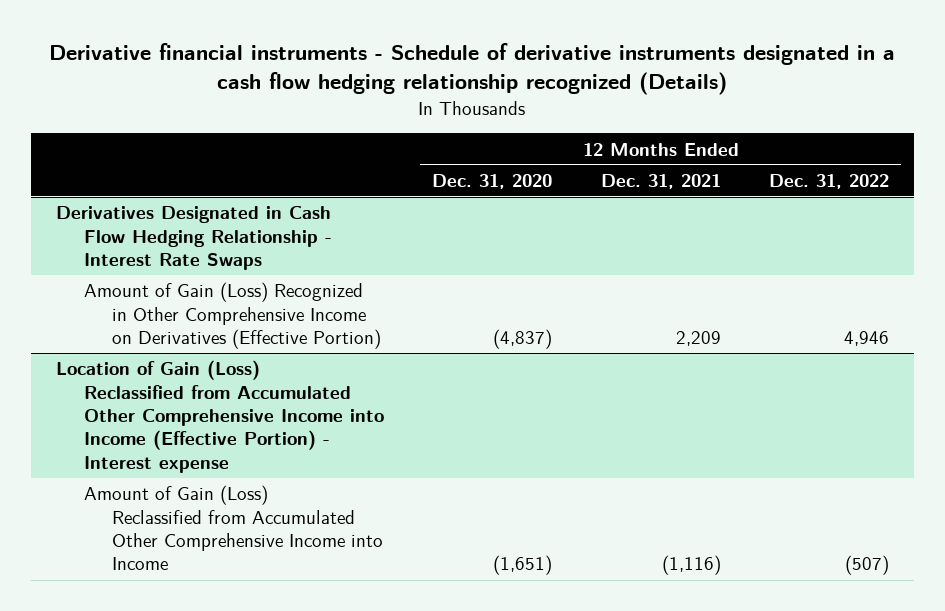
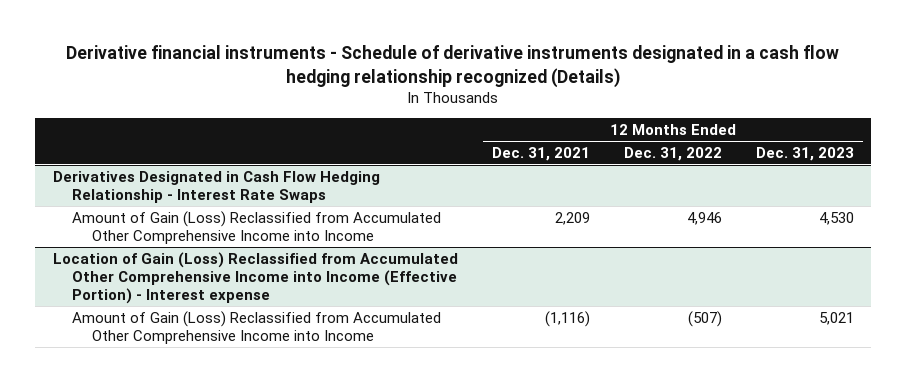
[432,173,553,189] Dec. 31, 2020 -> none
none -> [756,146,855,161] Dec. 31, 2023
[83,282,381,350] Amount of Gain (Loss) Recognized in Other Comprehensive Income on Derivatives (Effective Portion) -> [72,210,442,244] Amount of Gain (Loss) Reclassified from Accumulated Other Comprehensive Income into Income

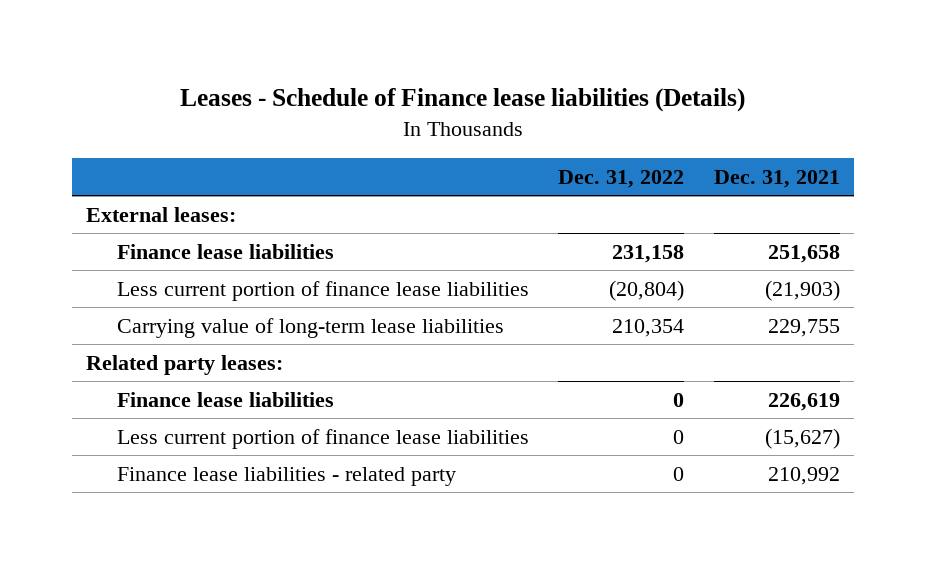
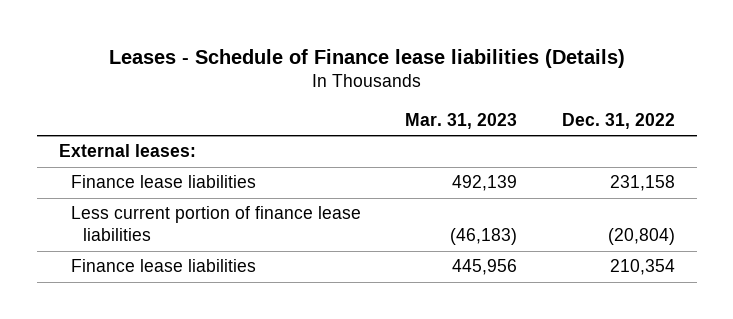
[713,169,840,188] Dec. 31, 2021 -> none
none -> [405,112,518,129] Mar. 31, 2023
[86,354,284,375] Related party leases: -> none
[117,391,335,407] Finance lease liabilities -> none
[117,428,530,449] Less current portion of finance lease liabilities -> none
[117,466,457,486] Finance lease liabilities - related party -> none
[117,317,505,338] Carrying value of long-term lease liabilities -> [70,259,256,273] Finance lease liabilities

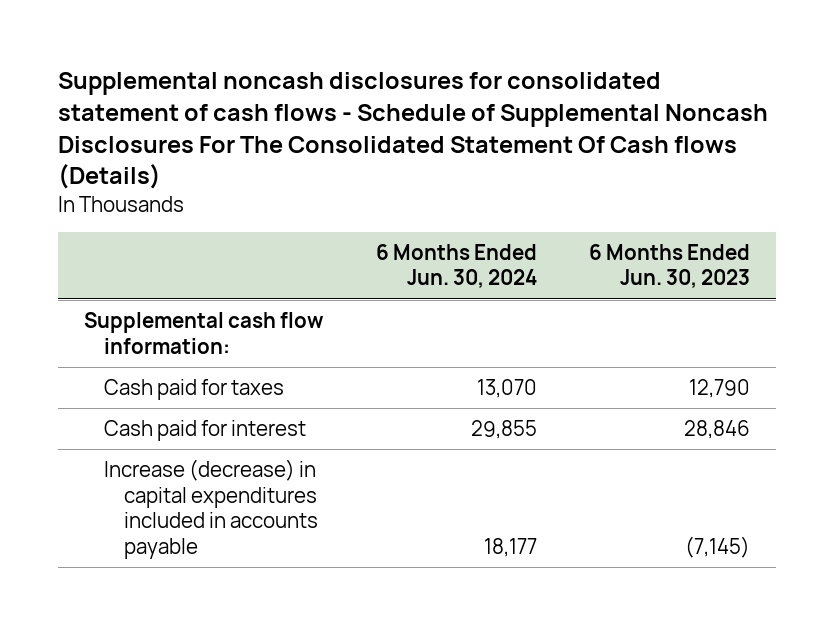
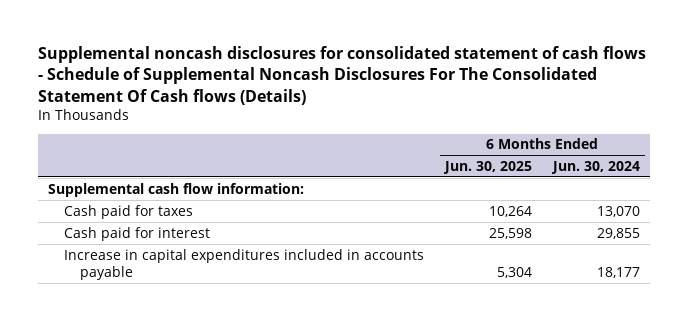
[589,243,751,289] 6 Months Ended Jun. 30, 2023 -> none
none -> [443,160,533,174] Jun. 30, 2025
[104,458,319,559] Increase (decrease) in capital expenditures included in accounts payable -> [64,248,425,280] Increase in capital expenditures included in accounts payable

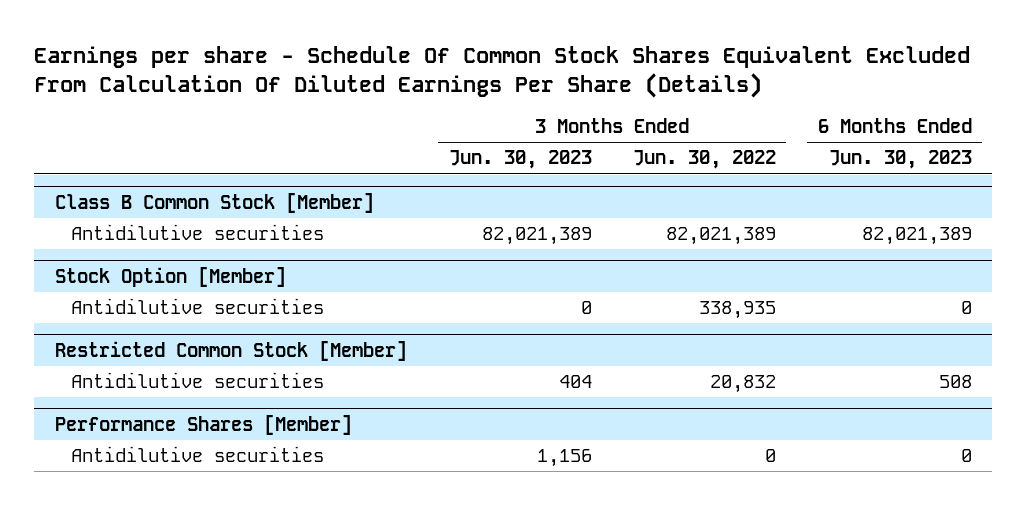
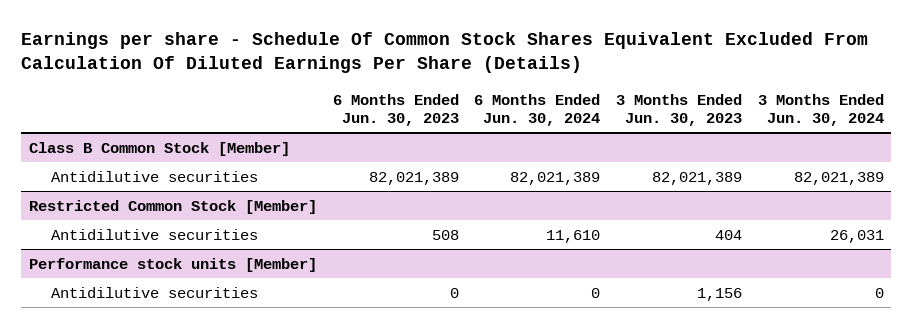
[633,150,777,170] Jun. 30, 2022 -> none
none -> [474,93,601,126] 6 Months Ended Jun. 30, 2024
none -> [757,93,884,126] 3 Months Ended Jun. 30, 2024
[55,266,287,287] Stock Option [Member] -> none
[71,298,325,315] Antidilutive securities -> none
[55,414,353,435] Performance Shares [Member] -> [29,257,318,272] Performance stock units [Member]

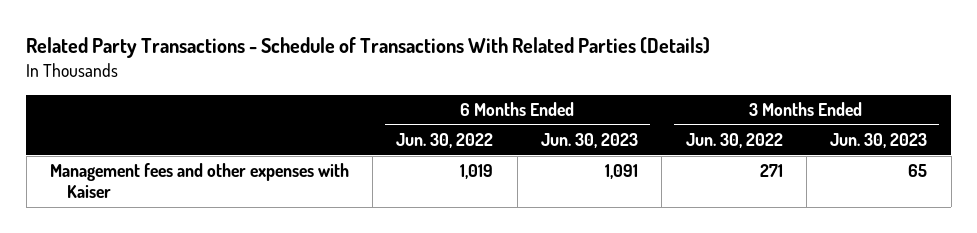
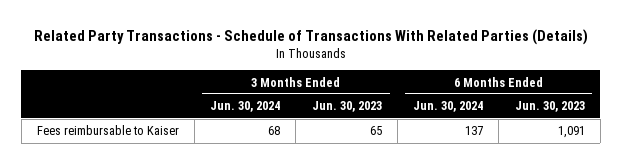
[396,133,494,149] Jun. 30, 2022 -> none
[685,133,783,149] Jun. 30, 2022 -> none
none -> [210,101,281,113] Jun. 30, 2024
none -> [413,101,484,113] Jun. 30, 2024
[49,163,349,199] Management fees and other expenses with Kaiser -> [36,125,179,136] Fees reimbursable to Kaiser

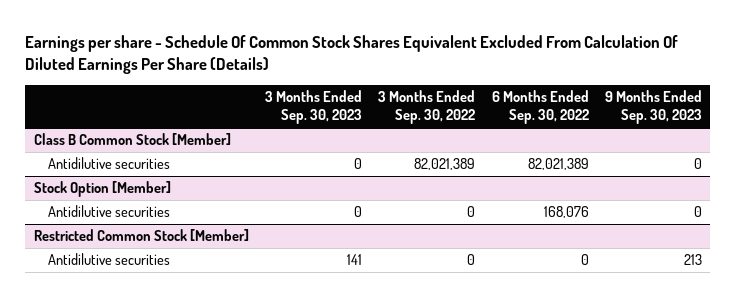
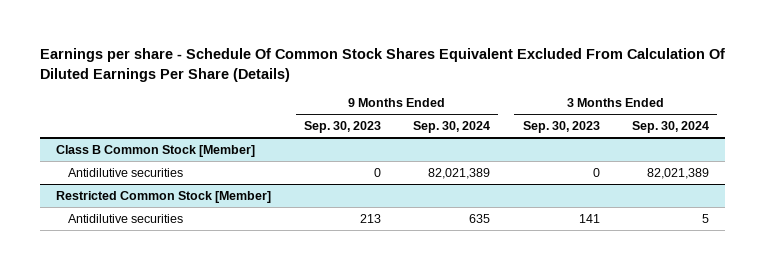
[378,90,476,125] 3 Months Ended Sep. 30, 2022 -> none
[491,90,589,125] 6 Months Ended Sep. 30, 2022 -> none
none -> [413,121,491,134] Sep. 30, 2024
none -> [631,121,709,134] Sep. 30, 2024
[33,181,171,198] Stock Option [Member] -> none
[48,205,171,218] Antidilutive securities -> none

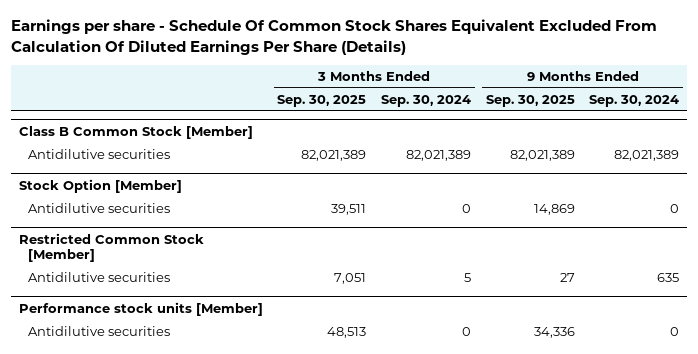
[303,121,381,134] Sep. 30, 2023 -> none
[522,121,600,134] Sep. 30, 2023 -> none
none -> [277,94,367,107] Sep. 30, 2025
none -> [485,94,575,107] Sep. 30, 2025
none -> [18,178,182,193] Stock Option [Member]
none -> [28,203,171,214] Antidilutive securities
none -> [18,301,263,316] Performance stock units [Member]
none -> [28,326,171,337] Antidilutive securities

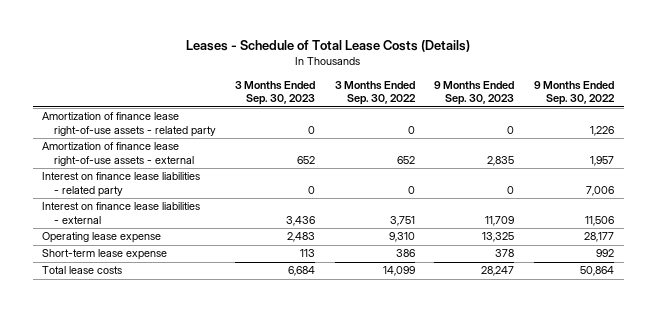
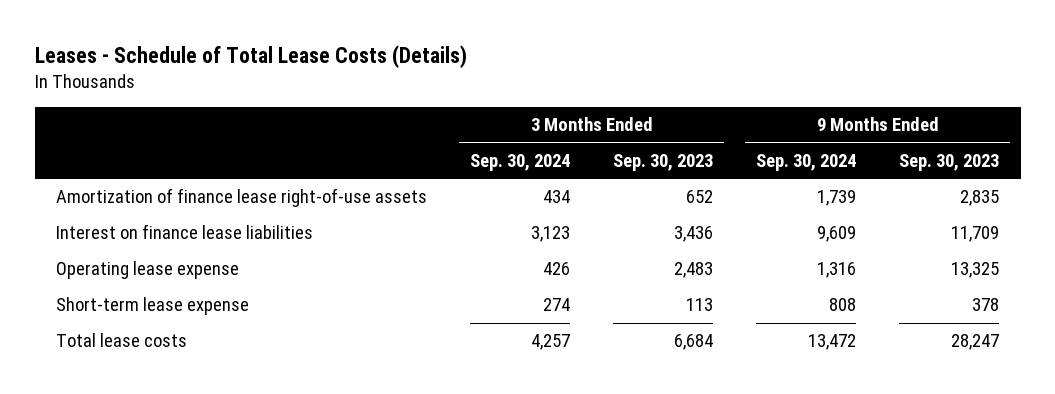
[334,80,416,106] 3 Months Ended Sep. 30, 2022 -> none
[533,80,615,106] 9 Months Ended Sep. 30, 2022 -> none
none -> [470,154,571,172] Sep. 30, 2024
none -> [756,154,857,172] Sep. 30, 2024
[42,112,216,137] Amortization of finance lease right-of-use assets - related party -> none
[42,172,201,197] Interest on finance lease liabilities - related party -> none
[42,142,194,166] Amortization of finance lease right-of-use assets - external -> [56,188,428,208] Amortization of finance lease right-of-use assets
[42,202,201,224] Interest on finance lease liabilities - external -> [56,224,314,240] Interest on finance lease liabilities

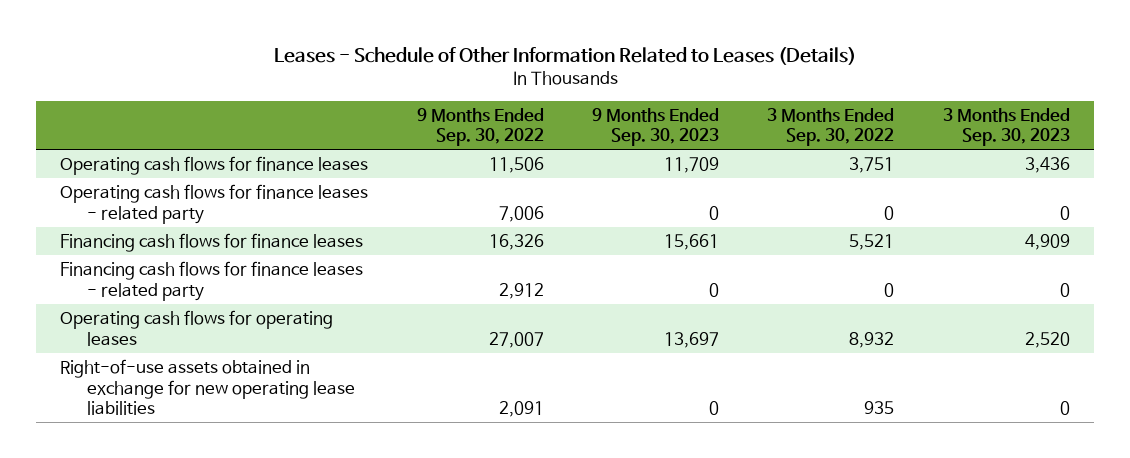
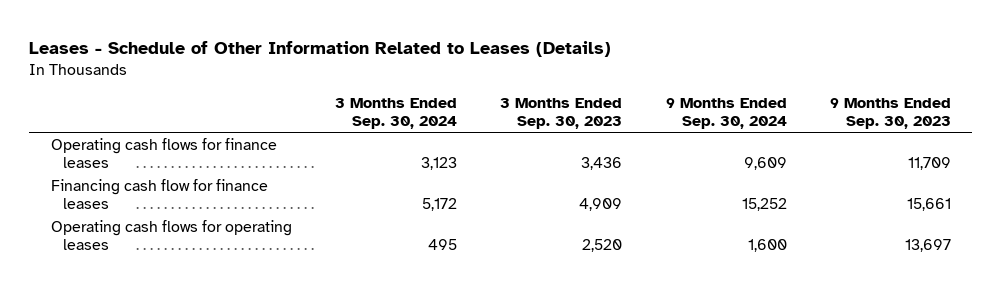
[416,107,544,147] 9 Months Ended Sep. 30, 2022 -> none
[767,107,895,147] 3 Months Ended Sep. 30, 2022 -> none
none -> [335,97,458,129] 3 Months Ended Sep. 30, 2024
none -> [665,97,787,129] 9 Months Ended Sep. 30, 2024
[60,183,369,224] Operating cash flows for finance leases - related party -> none
[60,260,364,301] Financing cash flows for finance leases - related party -> none
[60,232,364,252] Financing cash flows for finance leases -> [51,178,269,210] Financing cash flow for finance leases
[60,358,355,416] Right-of-use assets obtained in exchange for new operating lease liabilities -> none

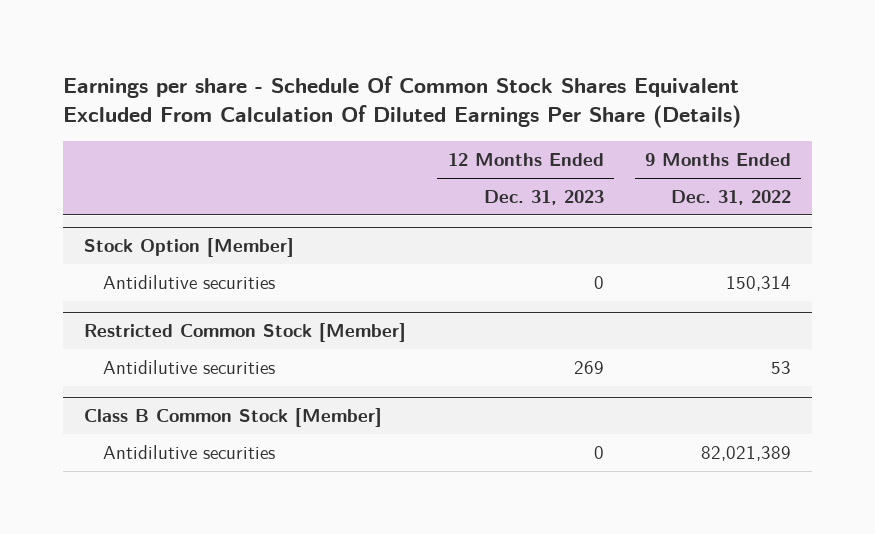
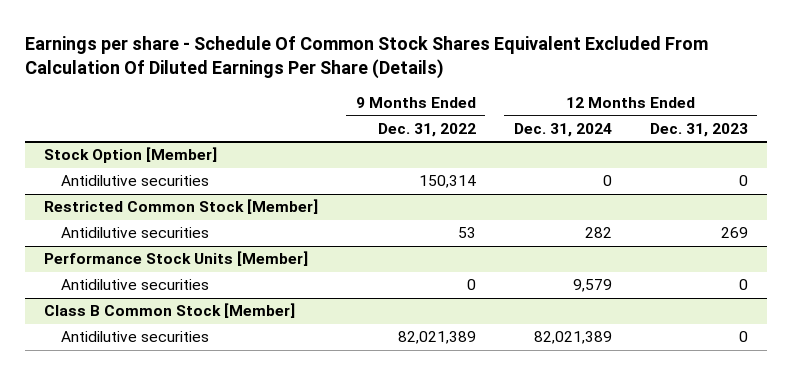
none -> [513,122,612,137] Dec. 31, 2024
none -> [44,251,309,267] Performance Stock Units [Member]
none -> [60,279,209,291] Antidilutive securities

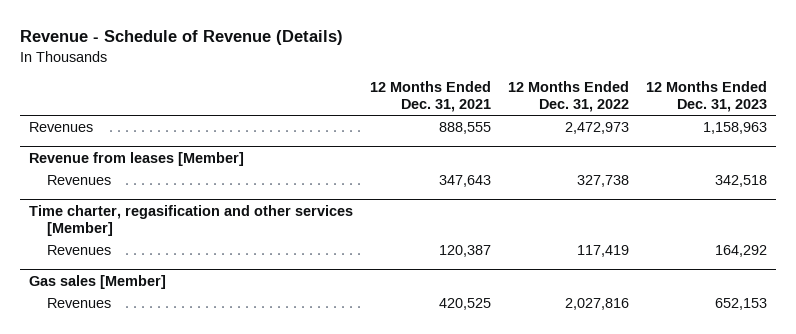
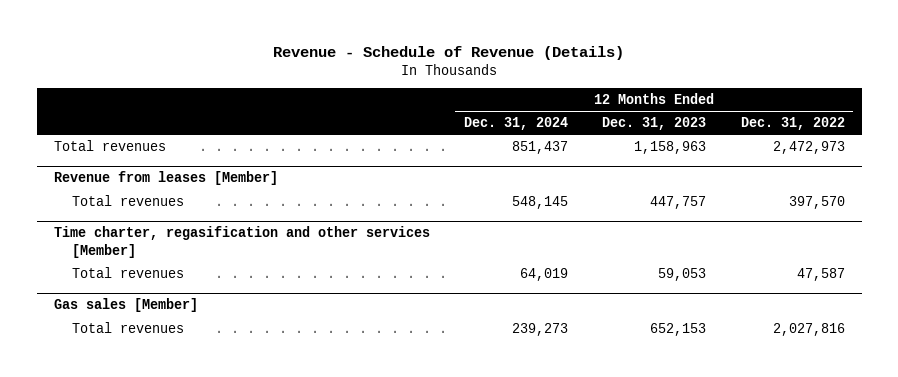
[369,80,491,112] 12 Months Ended Dec. 31, 2021 -> none
none -> [464,117,569,131] Dec. 31, 2024
[28,122,93,133] Revenues -> [53,139,166,151] Total revenues
[46,175,111,186] Revenues -> [72,194,185,206] Total revenues
[576,175,629,188] 327,738 -> [788,195,845,209] 397,570
[715,175,768,188] 342,518 -> [650,195,707,209] 447,757
[46,245,111,256] Revenues -> [72,266,185,278] Total revenues
[576,245,629,258] 117,419 -> [796,267,845,281] 47,587
[715,245,768,258] 164,292 -> [658,267,707,281] 59,053
[46,298,111,309] Revenues -> [72,321,185,333] Total revenues

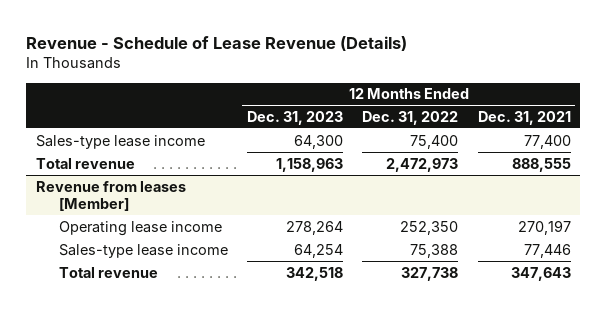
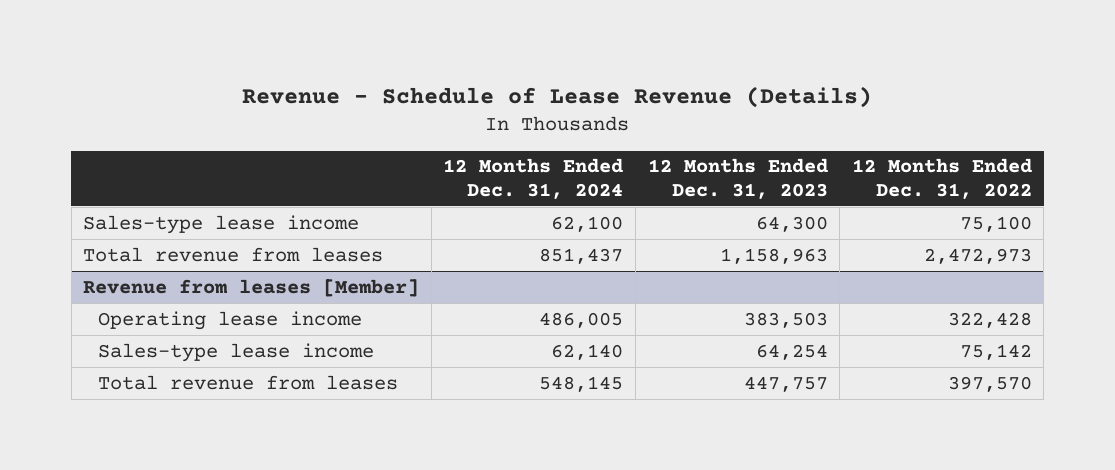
[477,110,571,125] Dec. 31, 2021 -> none
none -> [443,158,624,199] 12 Months Ended Dec. 31, 2024
[410,134,459,149] 75,400 -> [959,215,1032,232] 75,100
[35,157,135,169] Total revenue -> [83,246,384,262] Total revenue from leases
[286,220,344,235] 278,264 -> [743,311,828,328] 383,503
[400,220,459,235] 252,350 -> [947,311,1032,328] 322,428
[410,243,459,258] 75,388 -> [959,343,1032,360] 75,142
[58,266,158,278] Total revenue -> [97,374,398,390] Total revenue from leases
[286,266,344,281] 342,518 -> [743,375,828,392] 447,757
[401,266,459,281] 327,738 -> [947,375,1032,392] 397,570

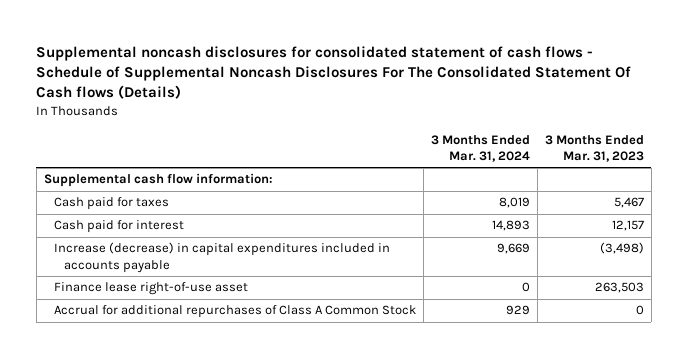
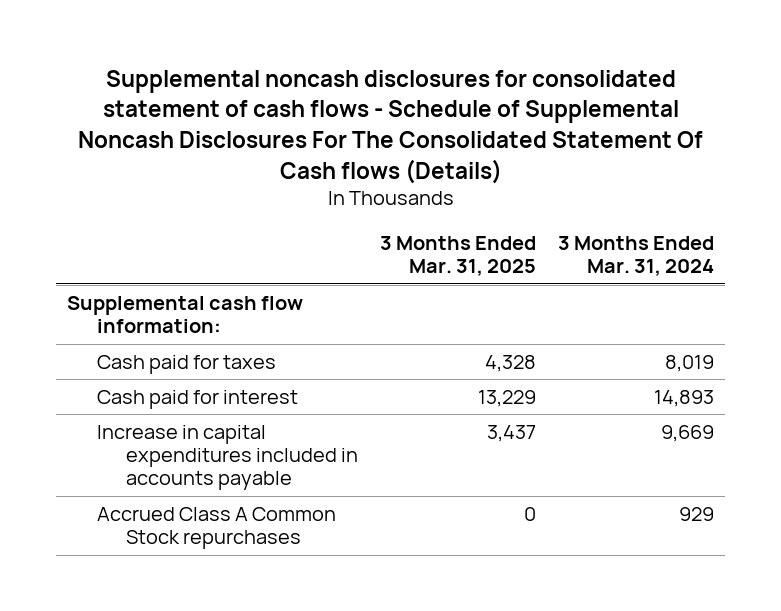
[544,134,644,163] 3 Months Ended Mar. 31, 2023 -> none
none -> [380,235,537,277] 3 Months Ended Mar. 31, 2025
[54,282,249,296] Finance lease right-of-use asset -> none
[54,242,391,274] Increase (decrease) in capital expenditures included in accounts payable -> [96,424,359,491] Increase in capital expenditures included in accounts payable
[54,305,417,319] Accrual for additional repurchases of Class A Common Stock -> [96,506,336,550] Accrued Class A Common Stock repurchases

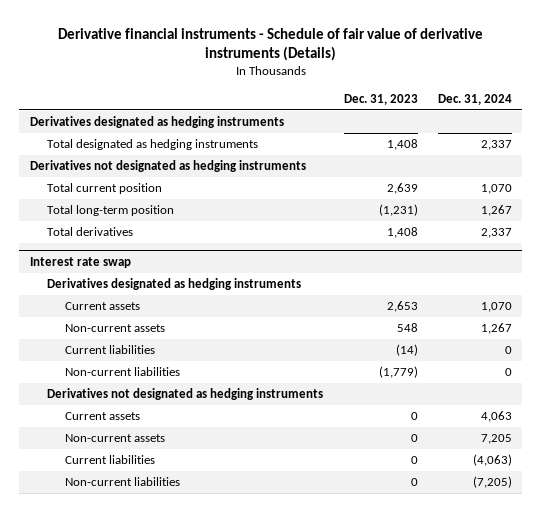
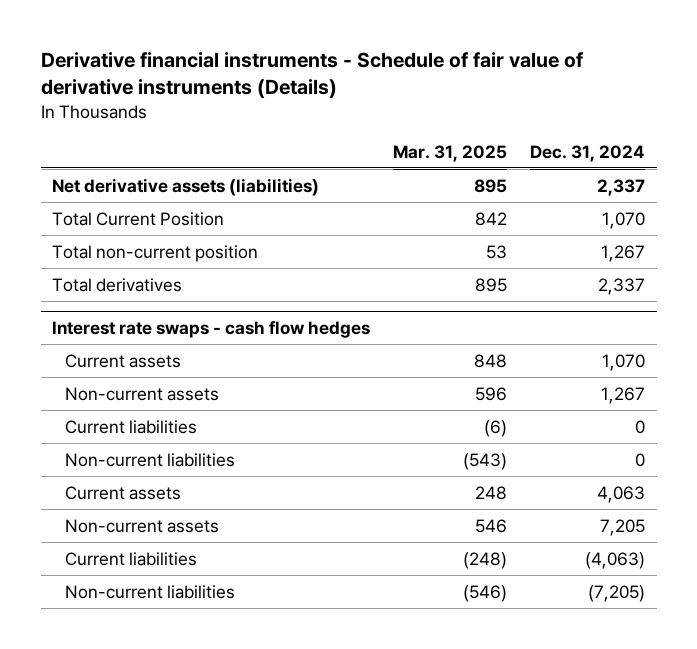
[343,93,418,105] Dec. 31, 2023 -> none
none -> [393,144,508,162] Mar. 31, 2025
[29,116,284,129] Derivatives designated as hedging instruments -> none
[29,160,306,173] Derivatives not designated as hedging instruments -> none
[47,139,259,151] Total designated as hedging instruments -> [52,177,320,196] Net derivative assets (liabilities)
[47,183,163,195] Total current position -> [52,211,225,226] Total Current Position
[47,205,175,217] Total long-term position -> [52,244,259,262] Total non-current position
[47,278,302,291] Derivatives designated as hedging instruments -> none
[29,256,131,268] Interest rate swap -> [52,320,371,338] Interest rate swaps - cash flow hedges
[47,388,324,401] Derivatives not designated as hedging instruments -> none

